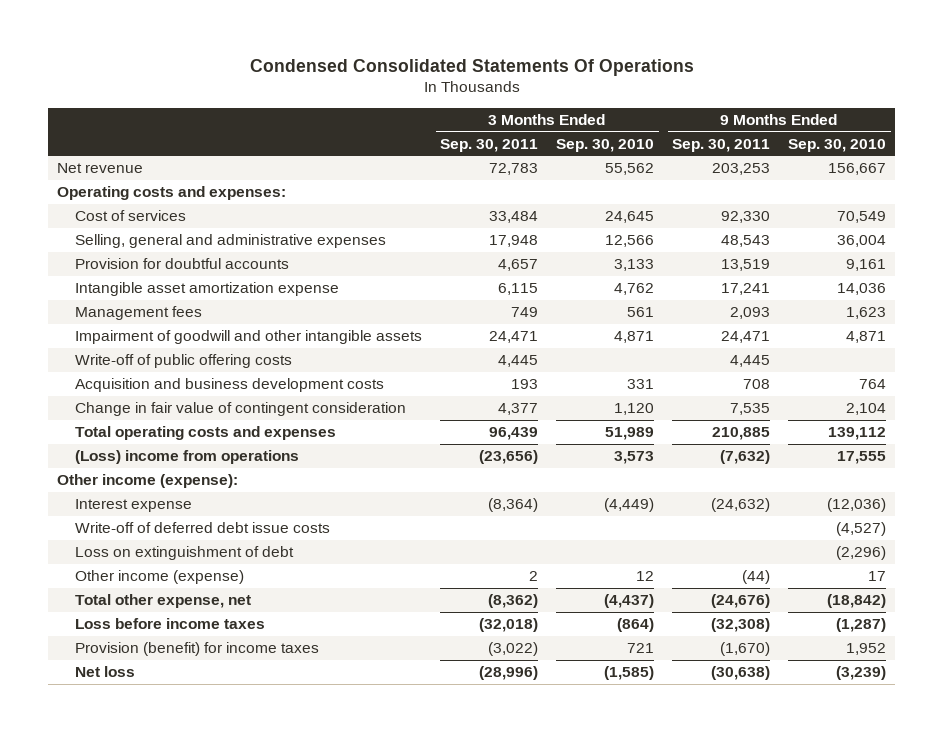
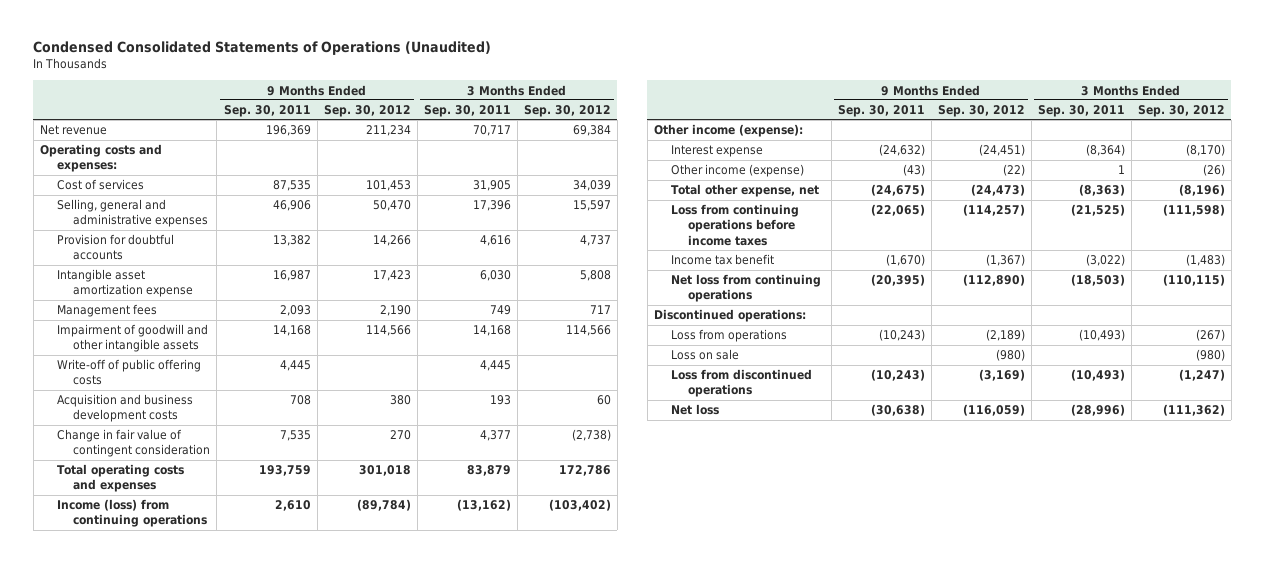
[249,58,694,76] Condensed Consolidated Statements Of Operations -> [33,40,492,55] Condensed Consolidated Statements of Operations (Unaudited)
[556,138,655,152] Sep. 30, 2010 -> none
[788,138,887,152] Sep. 30, 2010 -> none
none -> [323,105,411,118] Sep. 30, 2012
none -> [523,105,611,118] Sep. 30, 2012
[489,163,539,176] 72,783 -> [472,125,511,137] 70,717
[712,163,771,176] 203,253 -> [265,125,311,137] 196,369
[489,211,539,224] 33,484 -> [472,180,511,192] 31,905
[721,211,771,224] 92,330 -> [272,180,311,192] 87,535
[489,235,539,248] 17,948 -> [472,200,511,212] 17,396
[721,235,771,248] 48,543 -> [272,200,311,212] 46,906
[498,259,539,272] 4,657 -> [479,235,511,247] 4,616
[721,259,771,272] 13,519 -> [272,235,311,247] 13,382
[498,283,539,296] 6,115 -> [479,270,511,282] 6,030
[721,283,771,296] 17,241 -> [272,270,311,282] 16,987
[489,331,539,344] 24,471 -> [472,325,511,337] 14,168
[721,331,771,344] 24,471 -> [272,325,311,337] 14,168
[489,427,539,441] 96,439 -> [466,465,511,477] 83,879
[712,427,771,441] 210,885 -> [258,465,311,477] 193,759
[74,450,299,465] (Loss) income from operations -> [56,499,208,528] Income (loss) from continuing operations
[479,450,539,465] (23,656) -> [456,499,511,512] (13,162)
[720,450,771,465] (7,632) -> [274,500,311,512] 2,610
[74,522,330,534] Write-off of deferred debt issue costs -> none
[74,546,294,561] Loss on extinguishment of debt -> none
[529,571,539,582] 2 -> [1117,165,1125,175] 1
[742,570,771,585] (44) -> [902,164,925,177] (43)
[488,594,539,609] (8,362) -> [1078,184,1125,197] (8,363)
[711,594,771,609] (24,676) -> [870,184,925,197] (24,675)
[74,618,265,630] Loss before income taxes -> [670,204,799,246] Loss from continuing operations before income taxes
[479,618,539,633] (32,018) -> [1070,204,1125,217] (21,525)
[711,618,771,633] (32,308) -> [870,204,925,217] (22,065)
[74,642,319,657] Provision (benefit) for income taxes -> [670,254,774,266] Income tax benefit
none -> [670,274,821,303] Net loss from continuing operations
none -> [653,309,806,323] Discontinued operations:
none -> [670,329,787,343] Loss from operations
none -> [670,349,739,361] Loss on sale
none -> [670,369,812,398] Loss from discontinued operations

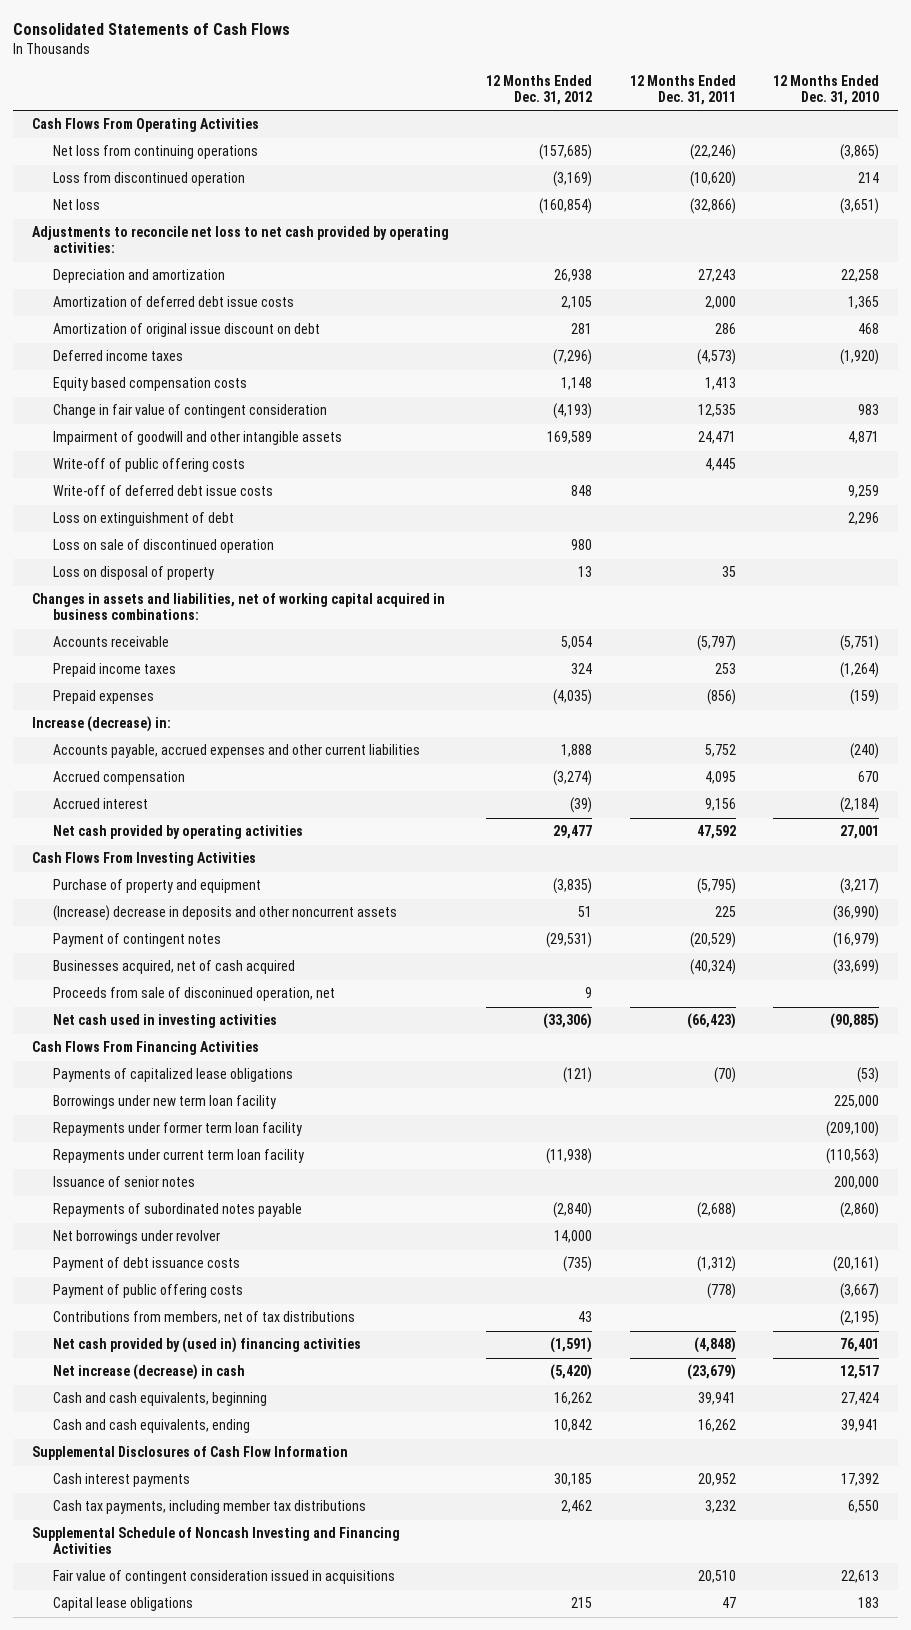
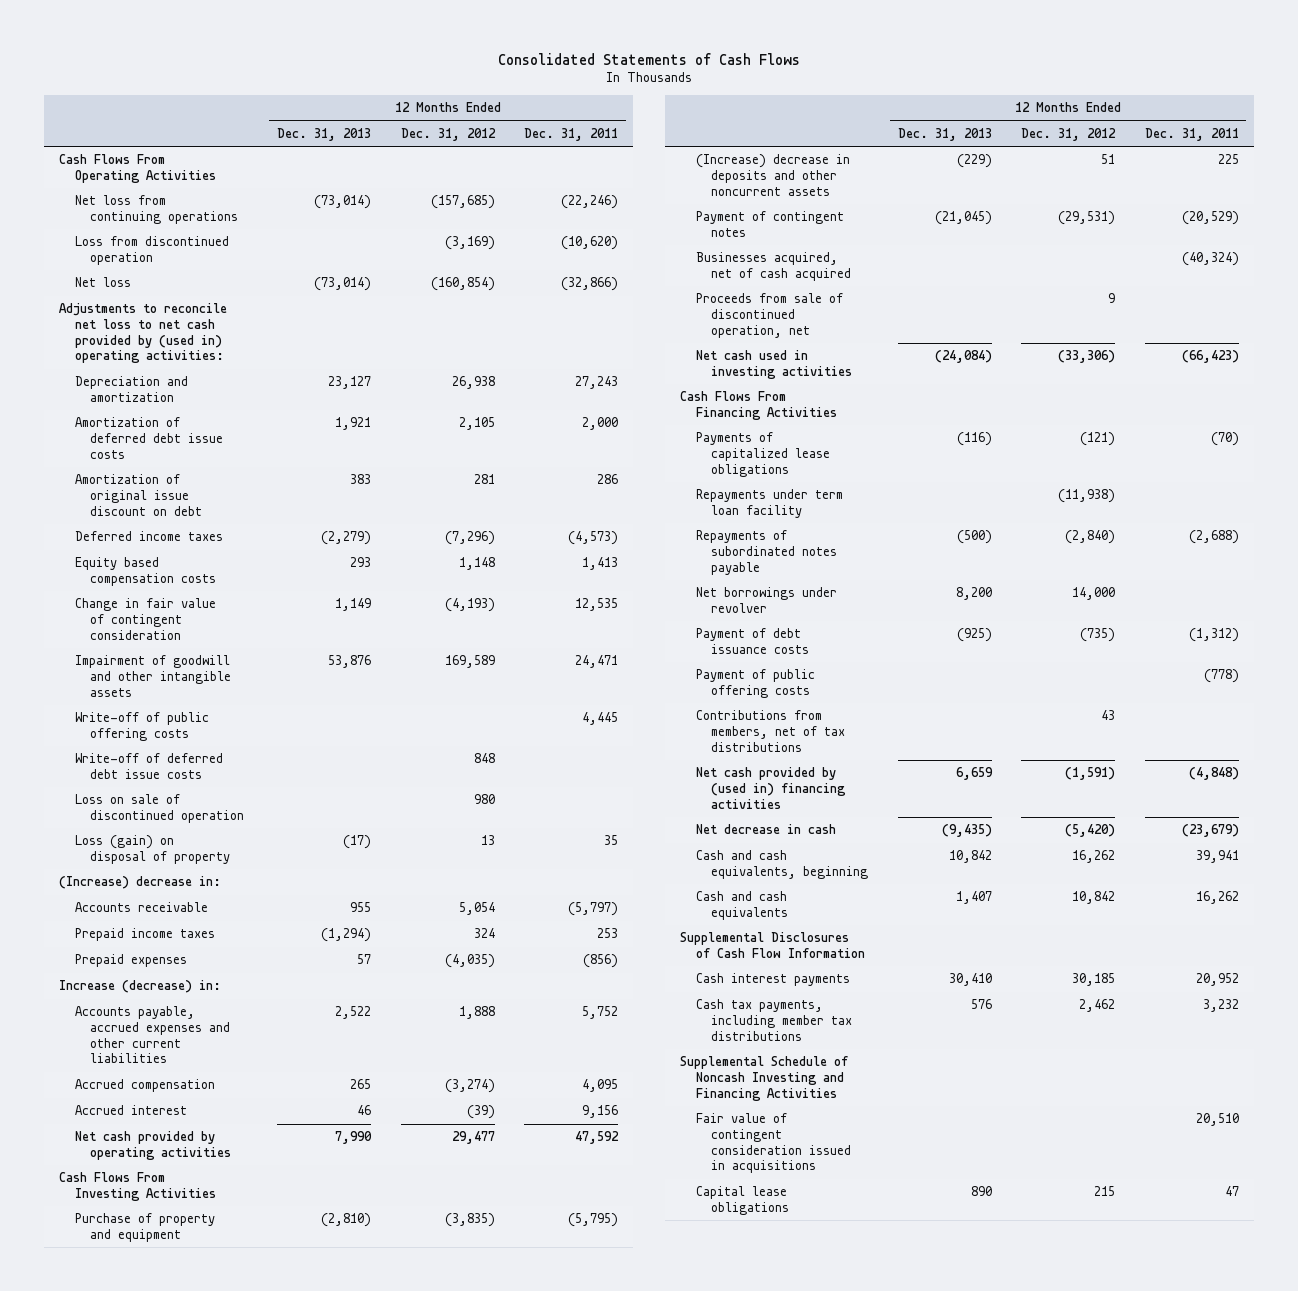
[773,74,880,105] 12 Months Ended Dec. 31, 2010 -> none
none -> [276,128,371,142] Dec. 31, 2013
[31,226,449,254] Adjustments to reconcile net loss to net cash provided by operating activities: -> [59,303,228,364] Adjustments to reconcile net loss to net cash provided by (used in) operating activities:
[53,512,235,527] Loss on extinguishment of debt -> none
[31,593,445,621] Changes in assets and liabilities, net of working capital acquired in business combinations: -> none
[53,566,215,581] Loss on disposal of property -> [74,835,231,864] Loss (gain) on disposal of property
none -> [59,876,222,890] (Increase) decrease in:
[53,987,336,1002] Proceeds from sale of disconinued operation, net -> [695,293,843,338] Proceeds from sale of discontinued operation, net
[53,1095,277,1110] Borrowings under new term loan facility -> none
[53,1122,303,1137] Repayments under former term loan facility -> none
[53,1176,196,1188] Issuance of senior notes -> none
[53,1149,305,1164] Repayments under current term loan facility -> [695,489,843,518] Repayments under term loan facility
[53,1364,246,1381] Net increase (decrease) in cash -> [695,824,836,835] Net decrease in cash
[53,1419,251,1434] Cash and cash equivalents, ending -> [695,891,789,920] Cash and cash equivalents

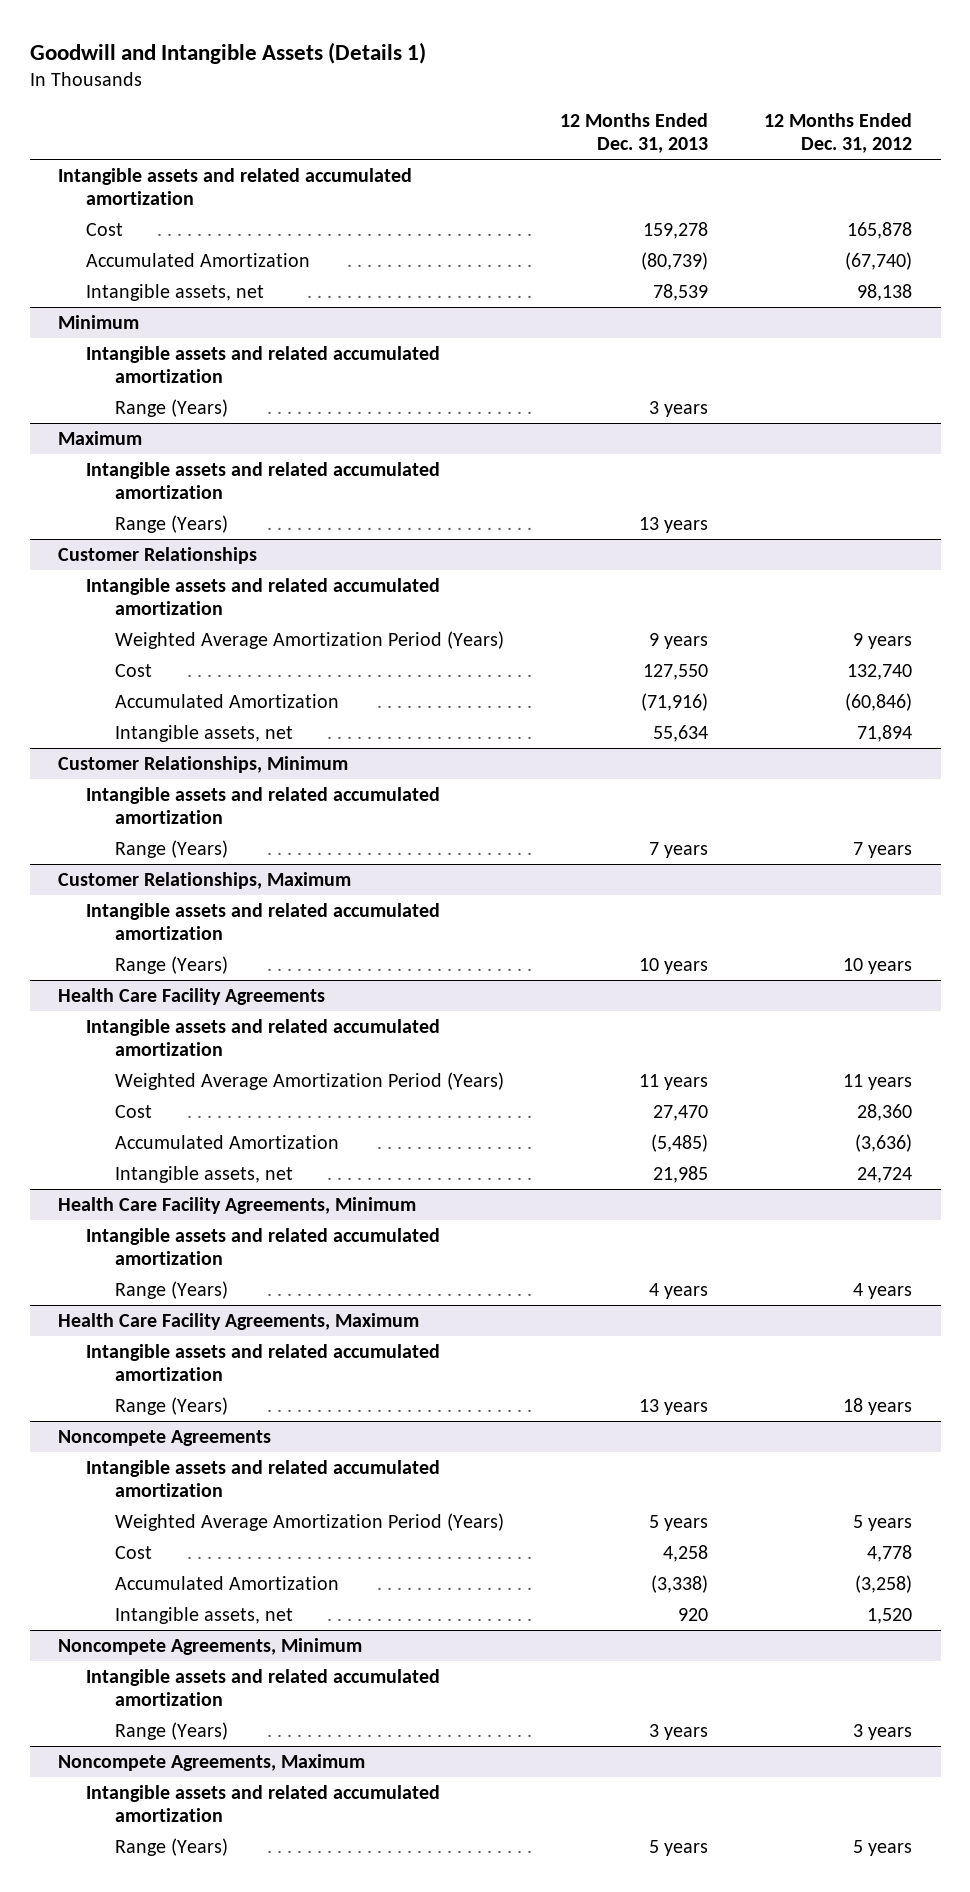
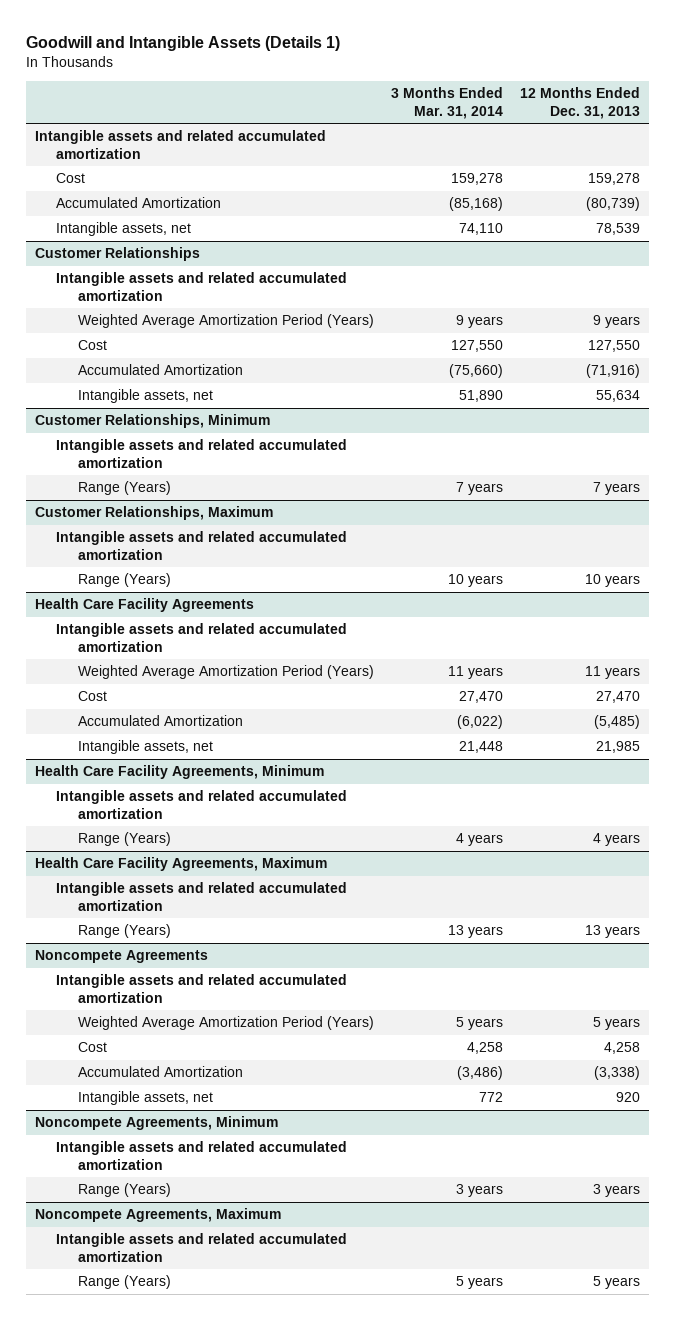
[764,113,913,154] 12 Months Ended Dec. 31, 2012 -> none
none -> [391,86,504,119] 3 Months Ended Mar. 31, 2014
[57,314,139,329] Minimum -> none
[86,345,441,383] Intangible assets and related accumulated amortization -> none
[114,398,228,417] Range (Years) -> none
[57,430,142,445] Maximum -> none
[86,461,441,499] Intangible assets and related accumulated amortization -> none
[114,514,228,533] Range (Years) -> none

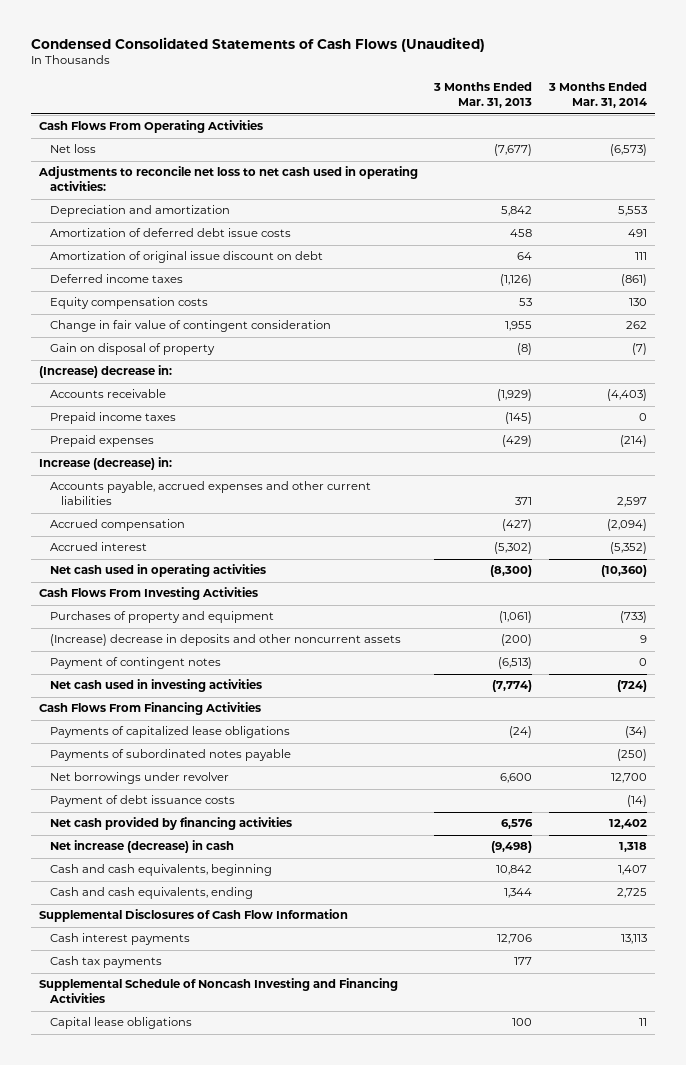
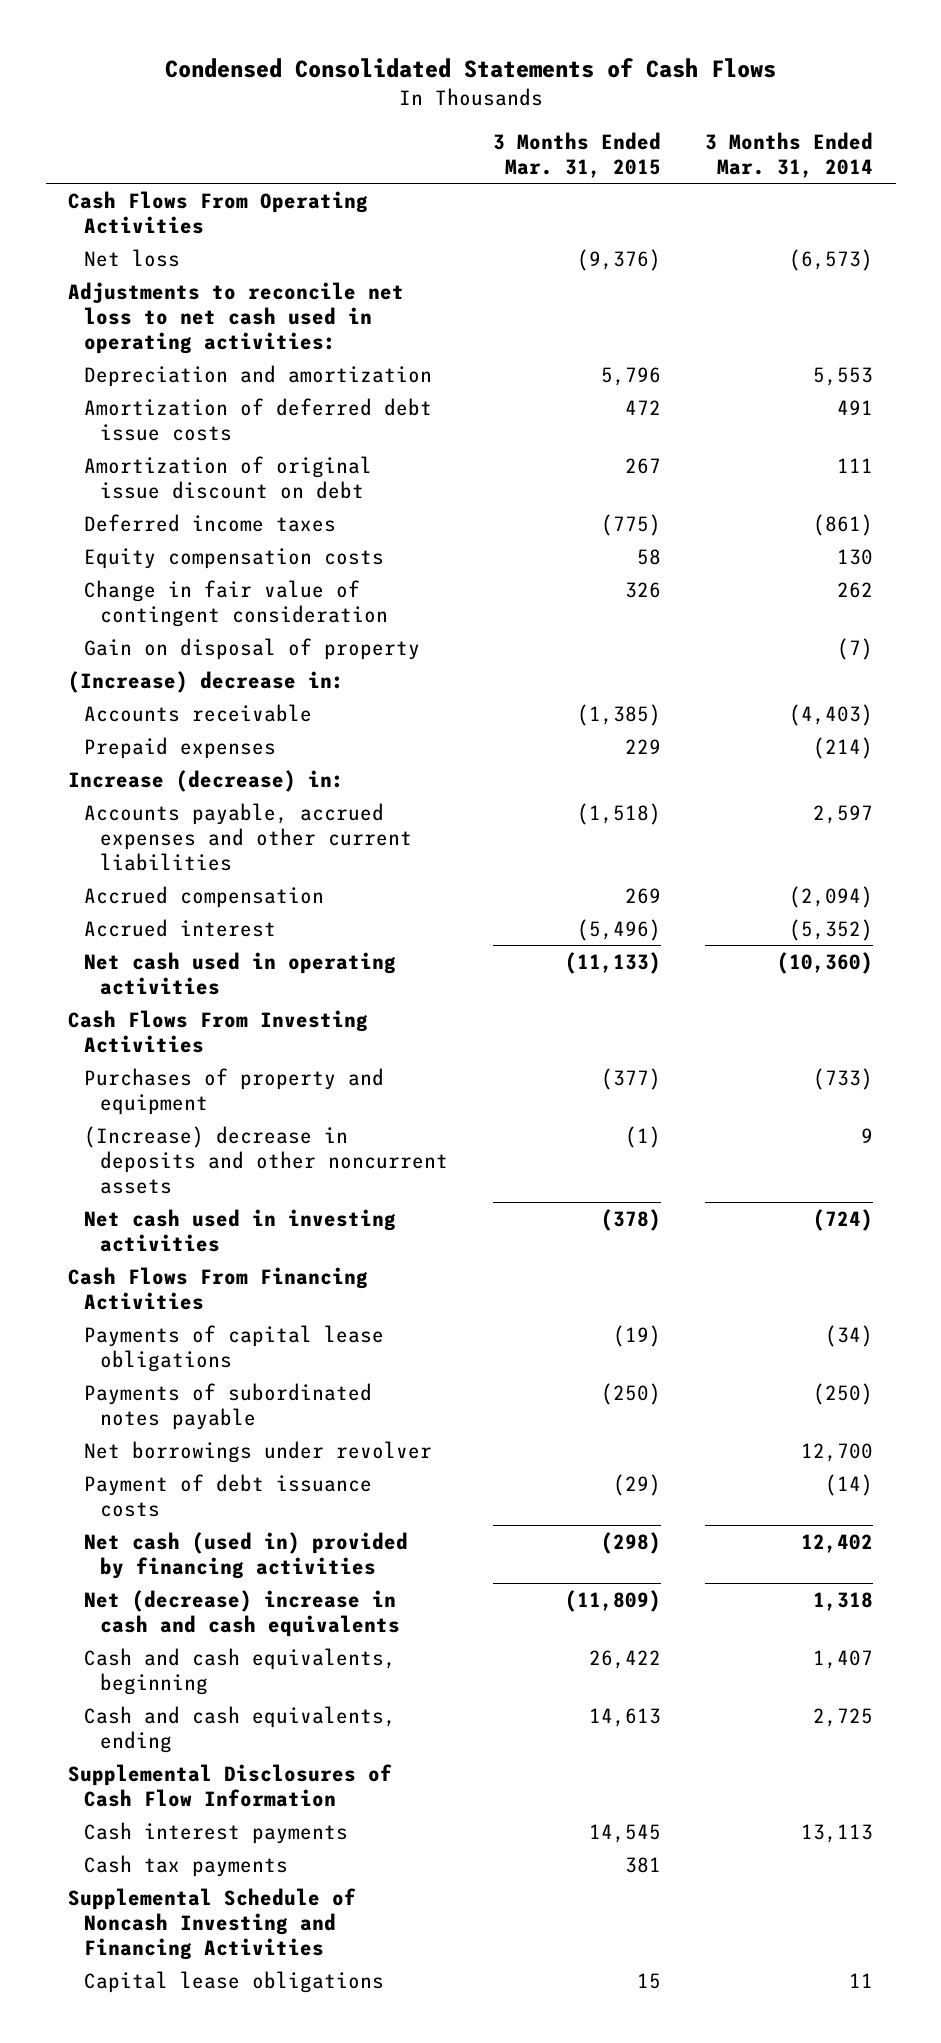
[30,36,485,52] Condensed Consolidated Statements of Cash Flows (Unaudited) -> [164,58,776,79] Condensed Consolidated Statements of Cash Flows
[433,82,533,109] 3 Months Ended Mar. 31, 2013 -> none
none -> [492,131,661,178] 3 Months Ended Mar. 31, 2015
[49,412,176,425] Prepaid income taxes -> none
[49,657,221,670] Payment of contingent notes -> none
[49,726,290,739] Payments of capitalized lease obligations -> [83,1324,384,1372] Payments of capital lease obligations
[49,817,292,831] Net cash provided by financing activities -> [83,1531,408,1579] Net cash (used in) provided by financing activities
[49,840,234,854] Net increase (decrease) in cash -> [83,1589,400,1637] Net (decrease) increase in cash and cash equivalents

